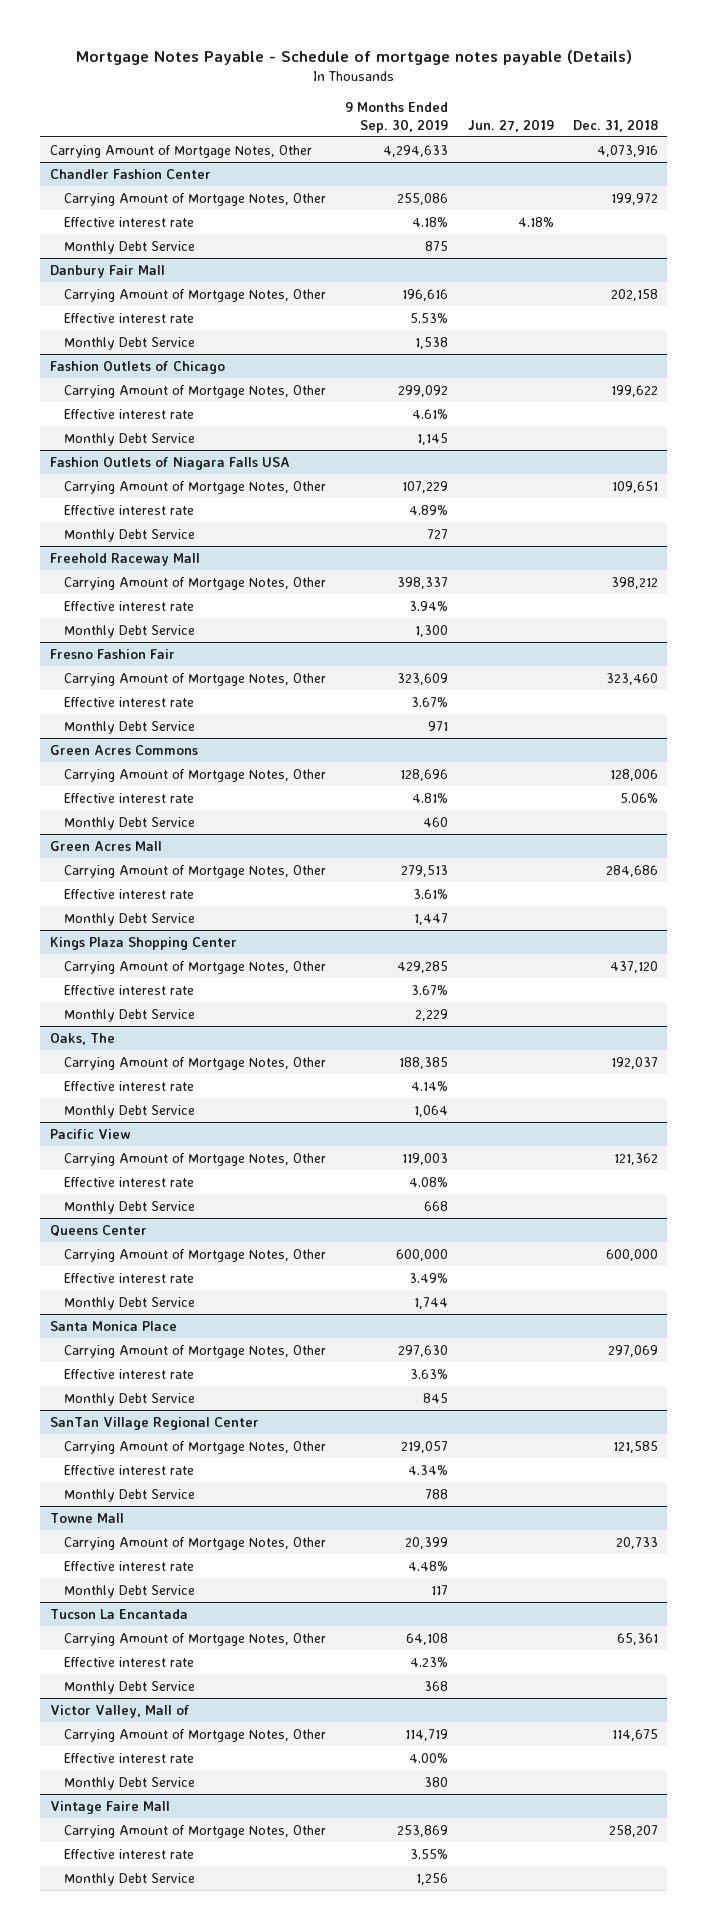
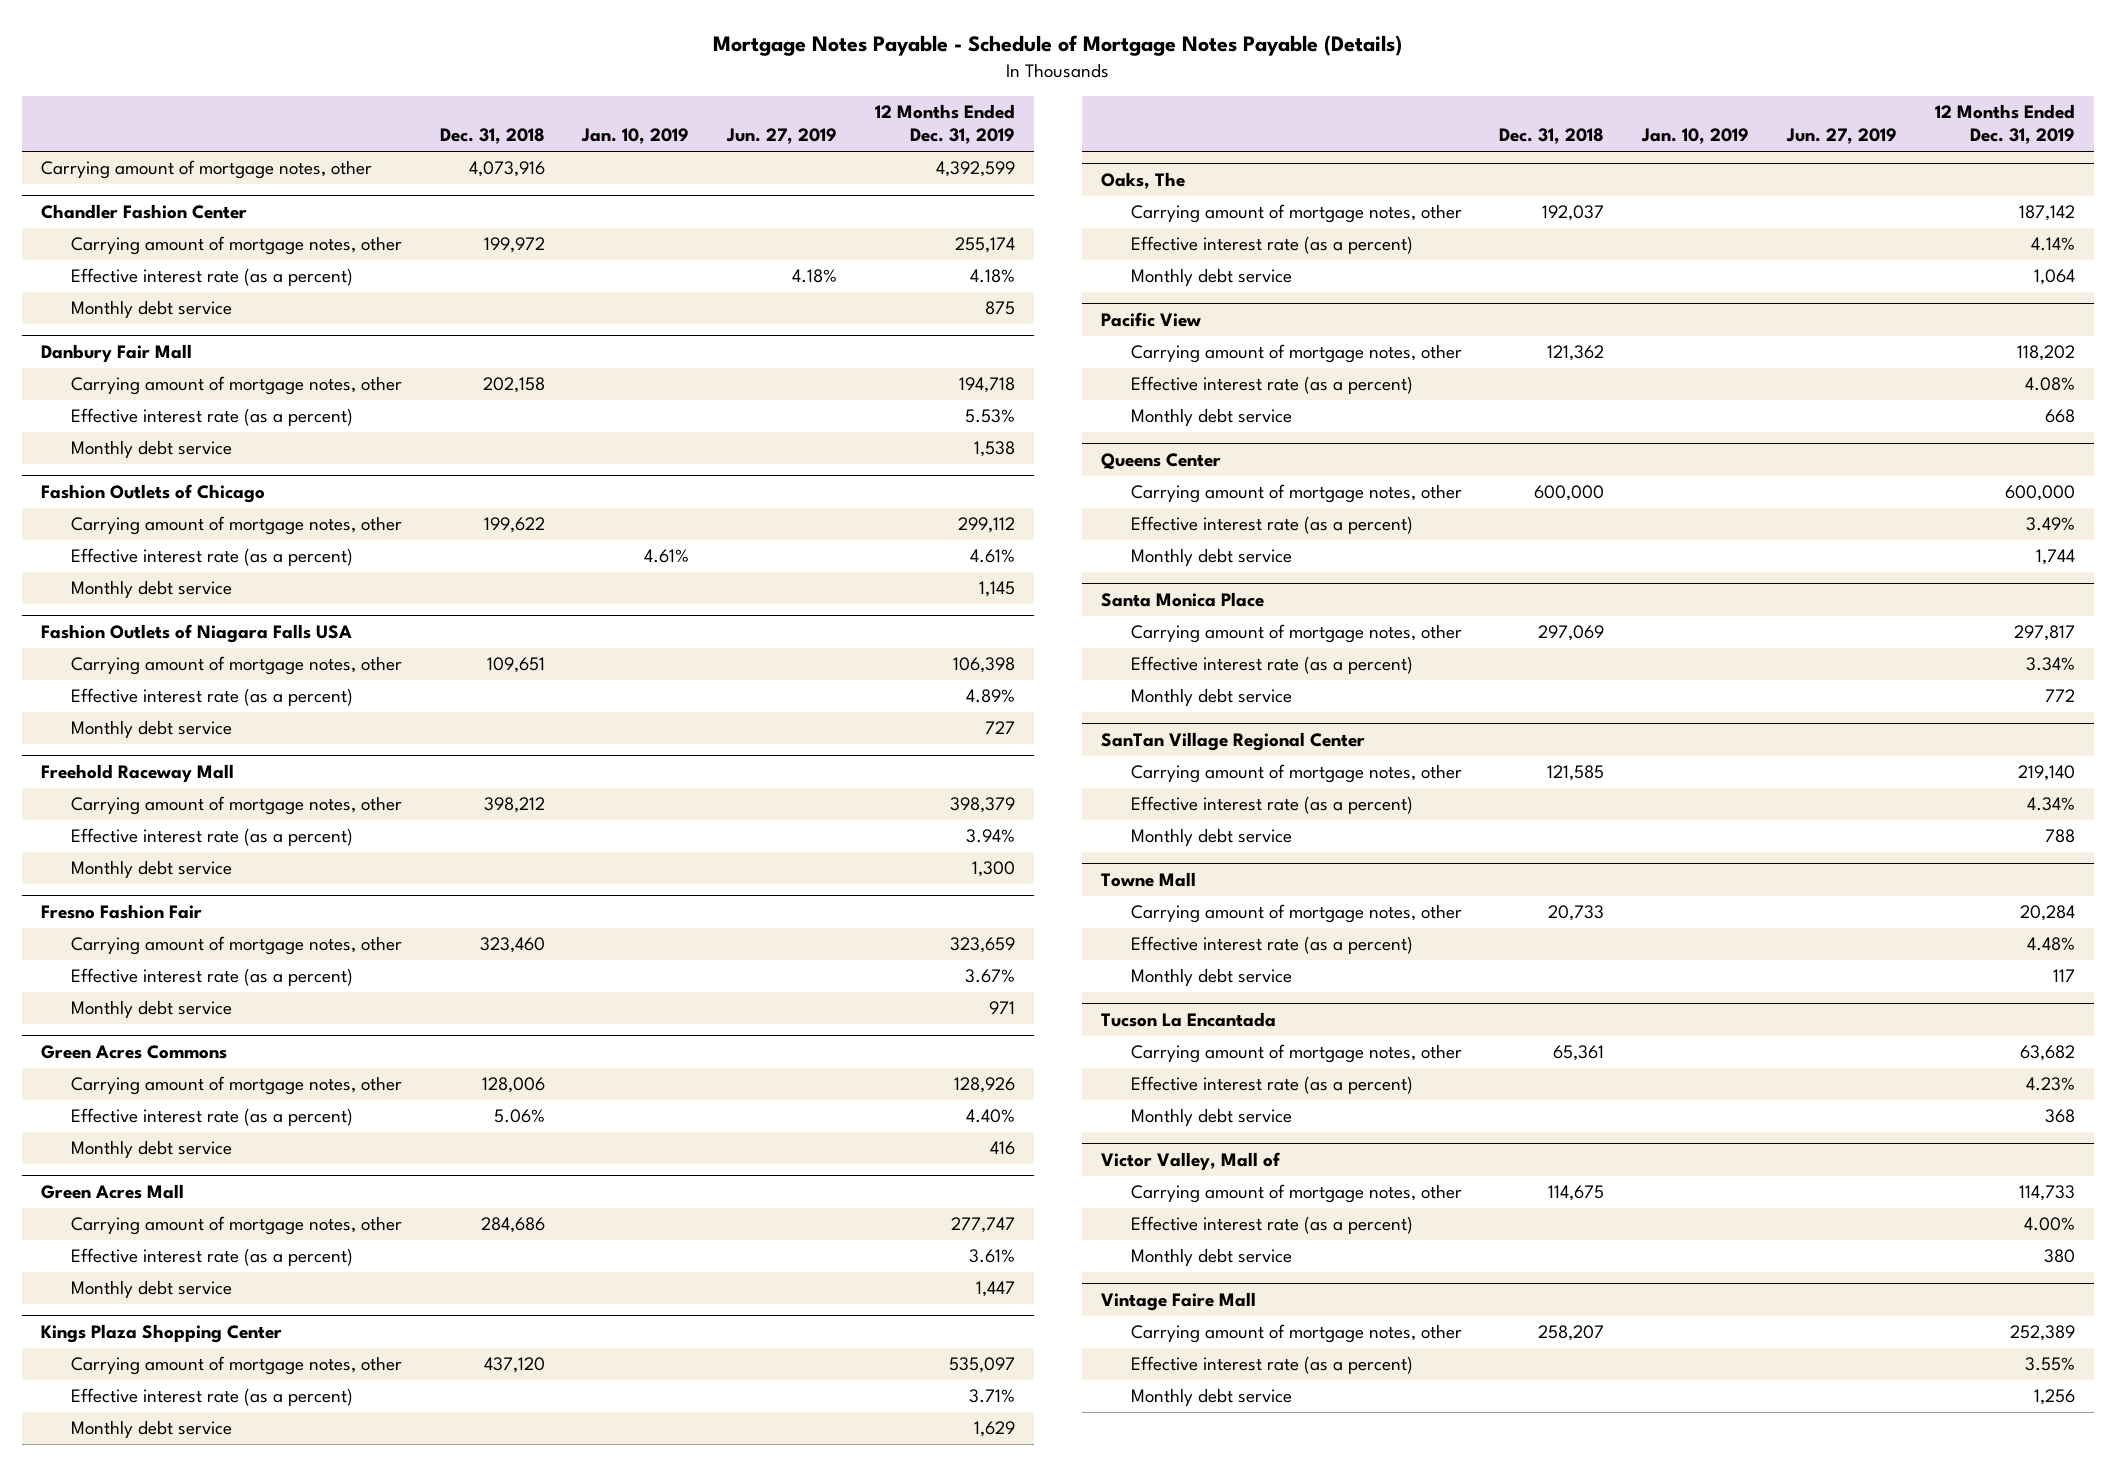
[75,50,632,66] Mortgage Notes Payable - Schedule of mortgage notes payable (Details) -> [713,35,1403,57] Mortgage Notes Payable - Schedule of Mortgage Notes Payable (Details)
[345,102,449,133] 9 Months Ended Sep. 30, 2019 -> none
none -> [581,128,690,145] Jan. 10, 2019
none -> [875,104,1016,145] 12 Months Ended Dec. 31, 2019
[49,144,312,158] Carrying Amount of Mortgage Notes, Other -> [40,160,372,180] Carrying amount of mortgage notes, other
[64,192,327,206] Carrying Amount of Mortgage Notes, Other -> [70,236,402,256] Carrying amount of mortgage notes, other
[64,216,195,227] Effective interest rate -> [70,268,353,287] Effective interest rate (as a percent)
[64,240,196,254] Monthly Debt Service -> [70,300,232,319] Monthly debt service
[64,288,327,302] Carrying Amount of Mortgage Notes, Other -> [70,376,402,396] Carrying amount of mortgage notes, other
[64,312,195,323] Effective interest rate -> [70,408,353,427] Effective interest rate (as a percent)
[64,336,196,350] Monthly Debt Service -> [70,440,232,459] Monthly debt service
[64,384,327,398] Carrying Amount of Mortgage Notes, Other -> [70,516,402,536] Carrying amount of mortgage notes, other
[64,408,195,419] Effective interest rate -> [70,548,353,567] Effective interest rate (as a percent)
[64,432,196,446] Monthly Debt Service -> [70,580,232,599] Monthly debt service
[64,480,327,494] Carrying Amount of Mortgage Notes, Other -> [70,656,402,676] Carrying amount of mortgage notes, other
[64,504,195,515] Effective interest rate -> [70,688,353,707] Effective interest rate (as a percent)
[64,528,196,542] Monthly Debt Service -> [70,720,232,739] Monthly debt service
[64,576,327,590] Carrying Amount of Mortgage Notes, Other -> [70,796,402,816] Carrying amount of mortgage notes, other
[64,600,195,611] Effective interest rate -> [70,828,353,847] Effective interest rate (as a percent)
[64,624,196,638] Monthly Debt Service -> [70,860,232,879] Monthly debt service
[64,672,327,686] Carrying Amount of Mortgage Notes, Other -> [70,936,402,956] Carrying amount of mortgage notes, other
[64,696,195,707] Effective interest rate -> [70,968,353,987] Effective interest rate (as a percent)
[64,720,196,734] Monthly Debt Service -> [70,1000,232,1019] Monthly debt service
[64,768,327,782] Carrying Amount of Mortgage Notes, Other -> [70,1076,402,1096] Carrying amount of mortgage notes, other
[64,792,195,803] Effective interest rate -> [70,1108,353,1127] Effective interest rate (as a percent)
[64,816,196,830] Monthly Debt Service -> [70,1140,232,1159] Monthly debt service
[64,864,327,878] Carrying Amount of Mortgage Notes, Other -> [70,1216,402,1236] Carrying amount of mortgage notes, other
[64,888,195,899] Effective interest rate -> [70,1248,353,1267] Effective interest rate (as a percent)
[64,912,196,926] Monthly Debt Service -> [70,1280,232,1299] Monthly debt service
[64,960,327,974] Carrying Amount of Mortgage Notes, Other -> [70,1356,402,1376] Carrying amount of mortgage notes, other
[64,984,195,995] Effective interest rate -> [70,1388,353,1407] Effective interest rate (as a percent)
[64,1008,196,1022] Monthly Debt Service -> [70,1420,232,1439] Monthly debt service
[64,1056,327,1070] Carrying Amount of Mortgage Notes, Other -> [1130,204,1462,224] Carrying amount of mortgage notes, other
[64,1080,195,1091] Effective interest rate -> [1130,236,1413,255] Effective interest rate (as a percent)
[64,1104,196,1118] Monthly Debt Service -> [1130,268,1292,287] Monthly debt service
[64,1152,327,1166] Carrying Amount of Mortgage Notes, Other -> [1130,344,1462,364] Carrying amount of mortgage notes, other
[64,1176,195,1187] Effective interest rate -> [1130,376,1413,395] Effective interest rate (as a percent)
[64,1200,196,1214] Monthly Debt Service -> [1130,408,1292,427] Monthly debt service
[64,1248,327,1262] Carrying Amount of Mortgage Notes, Other -> [1130,484,1462,504] Carrying amount of mortgage notes, other
[64,1272,195,1283] Effective interest rate -> [1130,516,1413,535] Effective interest rate (as a percent)
[64,1296,196,1310] Monthly Debt Service -> [1130,548,1292,567] Monthly debt service
[64,1344,327,1358] Carrying Amount of Mortgage Notes, Other -> [1130,624,1462,644] Carrying amount of mortgage notes, other
[64,1368,195,1379] Effective interest rate -> [1130,656,1413,675] Effective interest rate (as a percent)
[64,1392,196,1406] Monthly Debt Service -> [1130,688,1292,707] Monthly debt service
[64,1440,327,1454] Carrying Amount of Mortgage Notes, Other -> [1130,764,1462,784] Carrying amount of mortgage notes, other
[64,1464,195,1475] Effective interest rate -> [1130,796,1413,815] Effective interest rate (as a percent)
[64,1488,196,1502] Monthly Debt Service -> [1130,828,1292,847] Monthly debt service
[64,1536,327,1550] Carrying Amount of Mortgage Notes, Other -> [1130,904,1462,924] Carrying amount of mortgage notes, other
[64,1560,195,1571] Effective interest rate -> [1130,936,1413,955] Effective interest rate (as a percent)
[64,1584,196,1598] Monthly Debt Service -> [1130,968,1292,987] Monthly debt service
[64,1632,327,1646] Carrying Amount of Mortgage Notes, Other -> [1130,1044,1462,1064] Carrying amount of mortgage notes, other
[64,1656,195,1667] Effective interest rate -> [1130,1076,1413,1095] Effective interest rate (as a percent)
[64,1680,196,1694] Monthly Debt Service -> [1130,1108,1292,1127] Monthly debt service
[64,1728,327,1742] Carrying Amount of Mortgage Notes, Other -> [1130,1184,1462,1204] Carrying amount of mortgage notes, other
[64,1752,195,1763] Effective interest rate -> [1130,1216,1413,1235] Effective interest rate (as a percent)
[64,1776,196,1790] Monthly Debt Service -> [1130,1248,1292,1267] Monthly debt service
[64,1824,327,1838] Carrying Amount of Mortgage Notes, Other -> [1130,1324,1462,1344] Carrying amount of mortgage notes, other
[64,1848,195,1859] Effective interest rate -> [1130,1356,1413,1375] Effective interest rate (as a percent)
[64,1872,196,1886] Monthly Debt Service -> [1130,1388,1292,1407] Monthly debt service

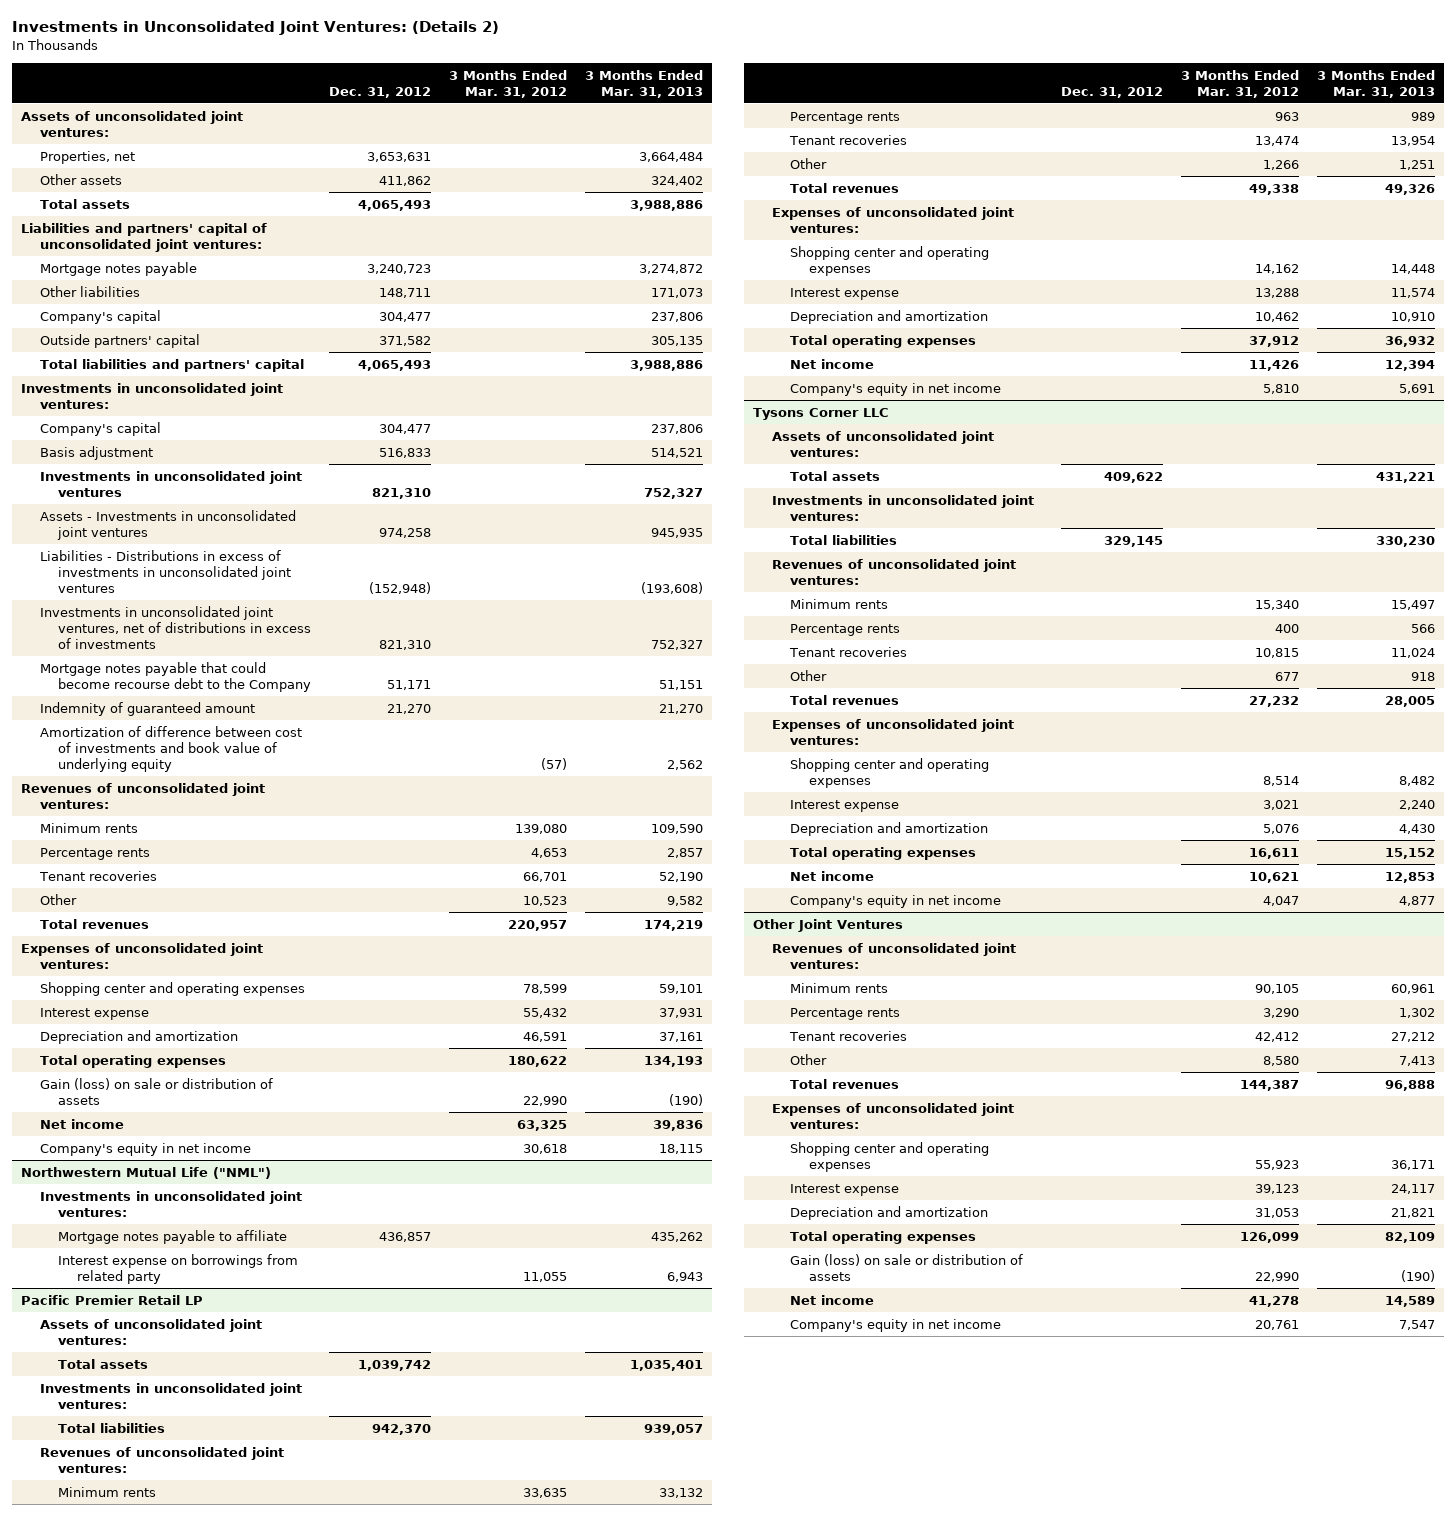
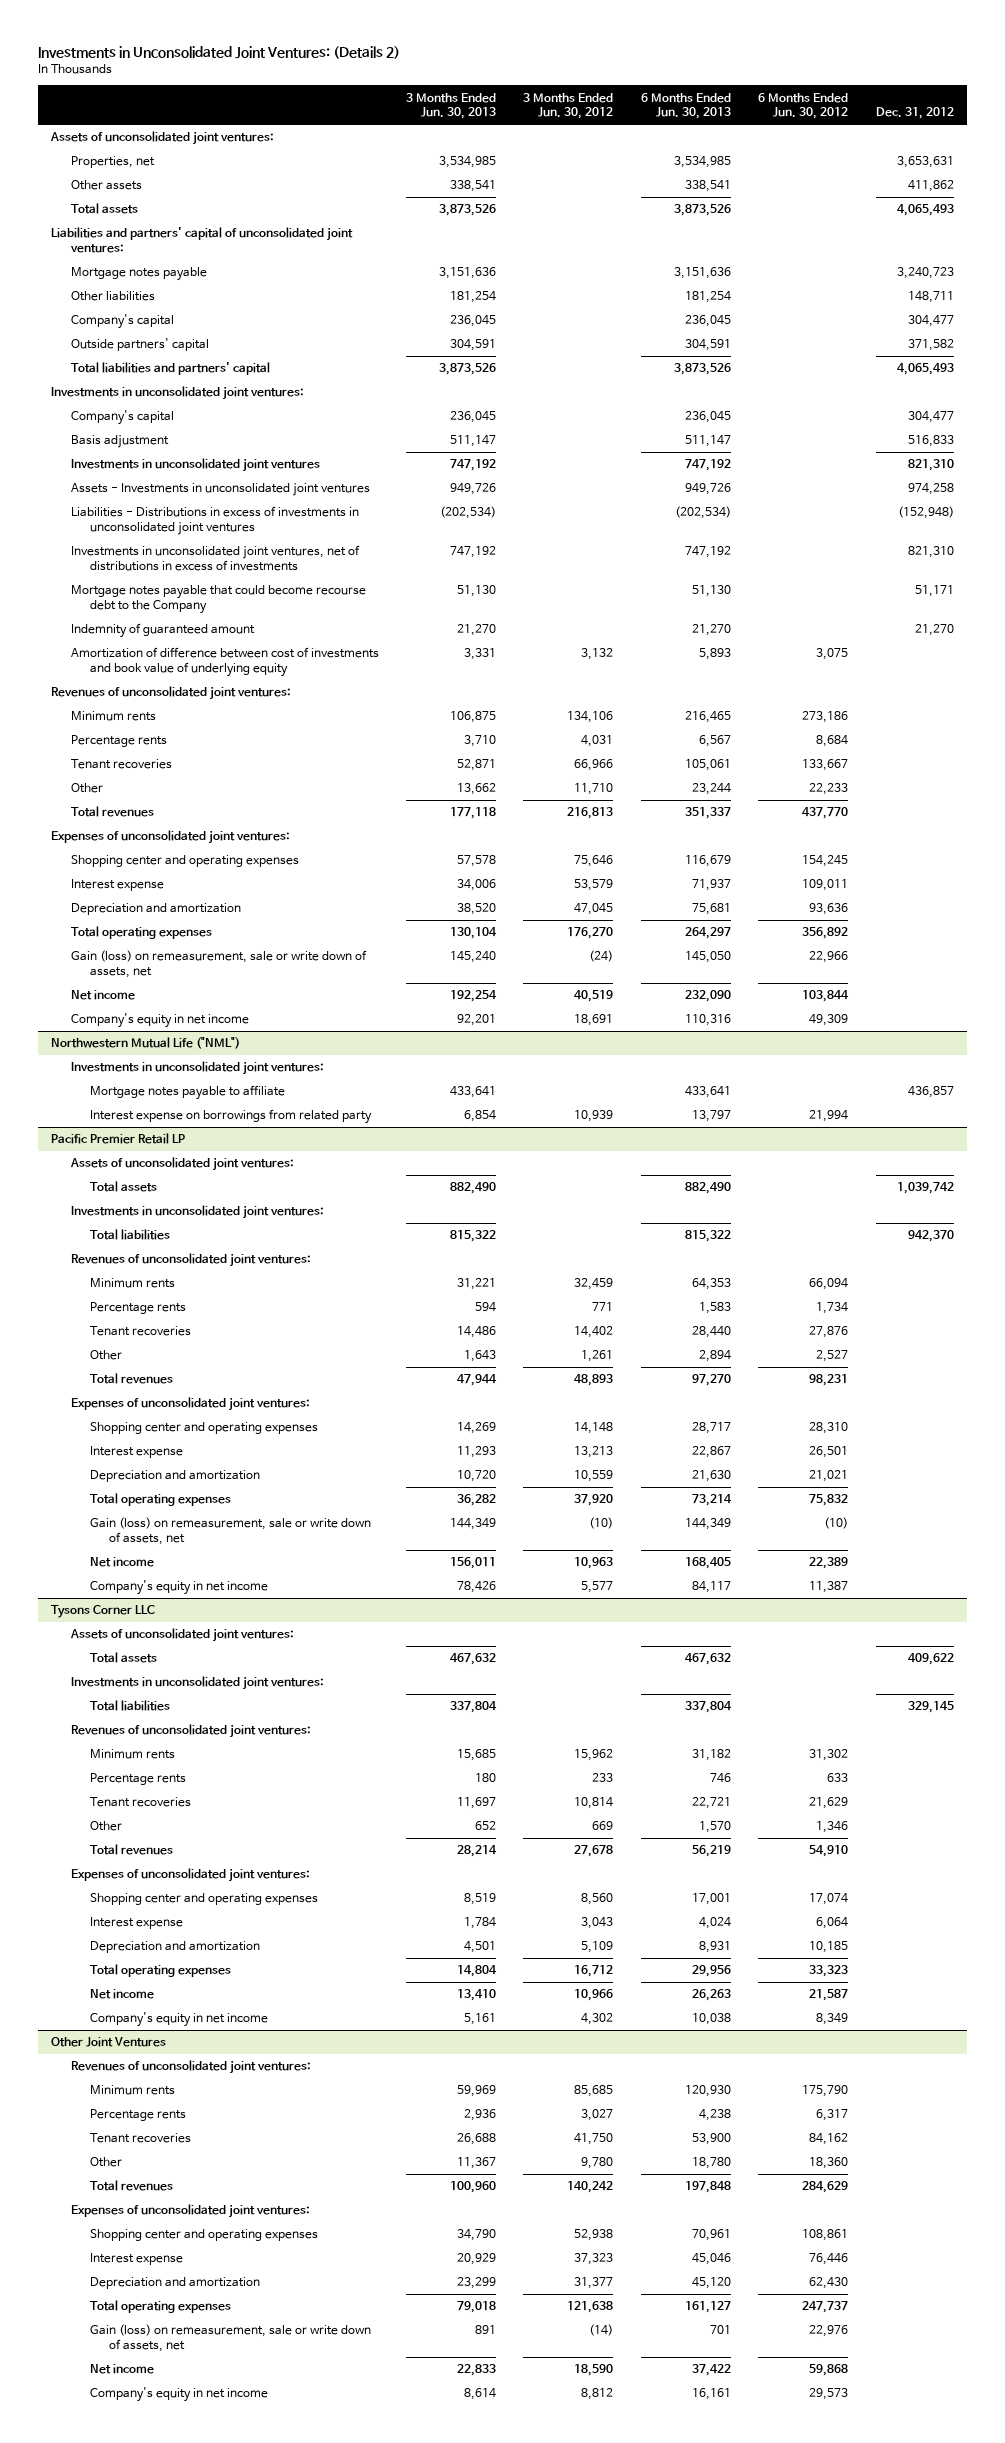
[449,69,568,98] 3 Months Ended Mar. 31, 2012 -> none
[584,69,703,98] 3 Months Ended Mar. 31, 2013 -> none
none -> [406,92,497,120] 3 Months Ended Jun. 30, 2013
none -> [523,92,614,120] 3 Months Ended Jun. 30, 2012
none -> [640,92,731,120] 6 Months Ended Jun. 30, 2013
none -> [758,92,849,120] 6 Months Ended Jun. 30, 2012
[39,1077,273,1105] Gain (loss) on sale or distribution of assets -> [70,950,367,979] Gain (loss) on remeasurement, sale or write down of assets, net
none -> [89,1517,371,1546] Gain (loss) on remeasurement, sale or write down of assets, net
[790,1253,1024,1281] Gain (loss) on sale or distribution of assets -> [89,2324,371,2353] Gain (loss) on remeasurement, sale or write down of assets, net

